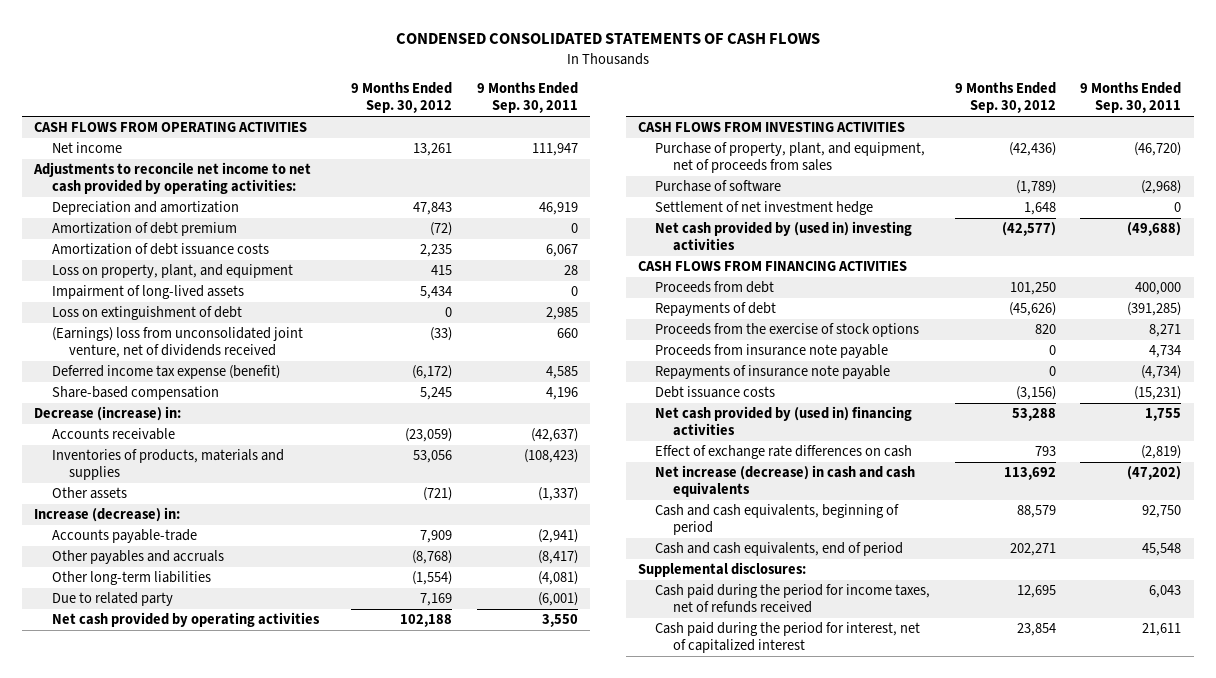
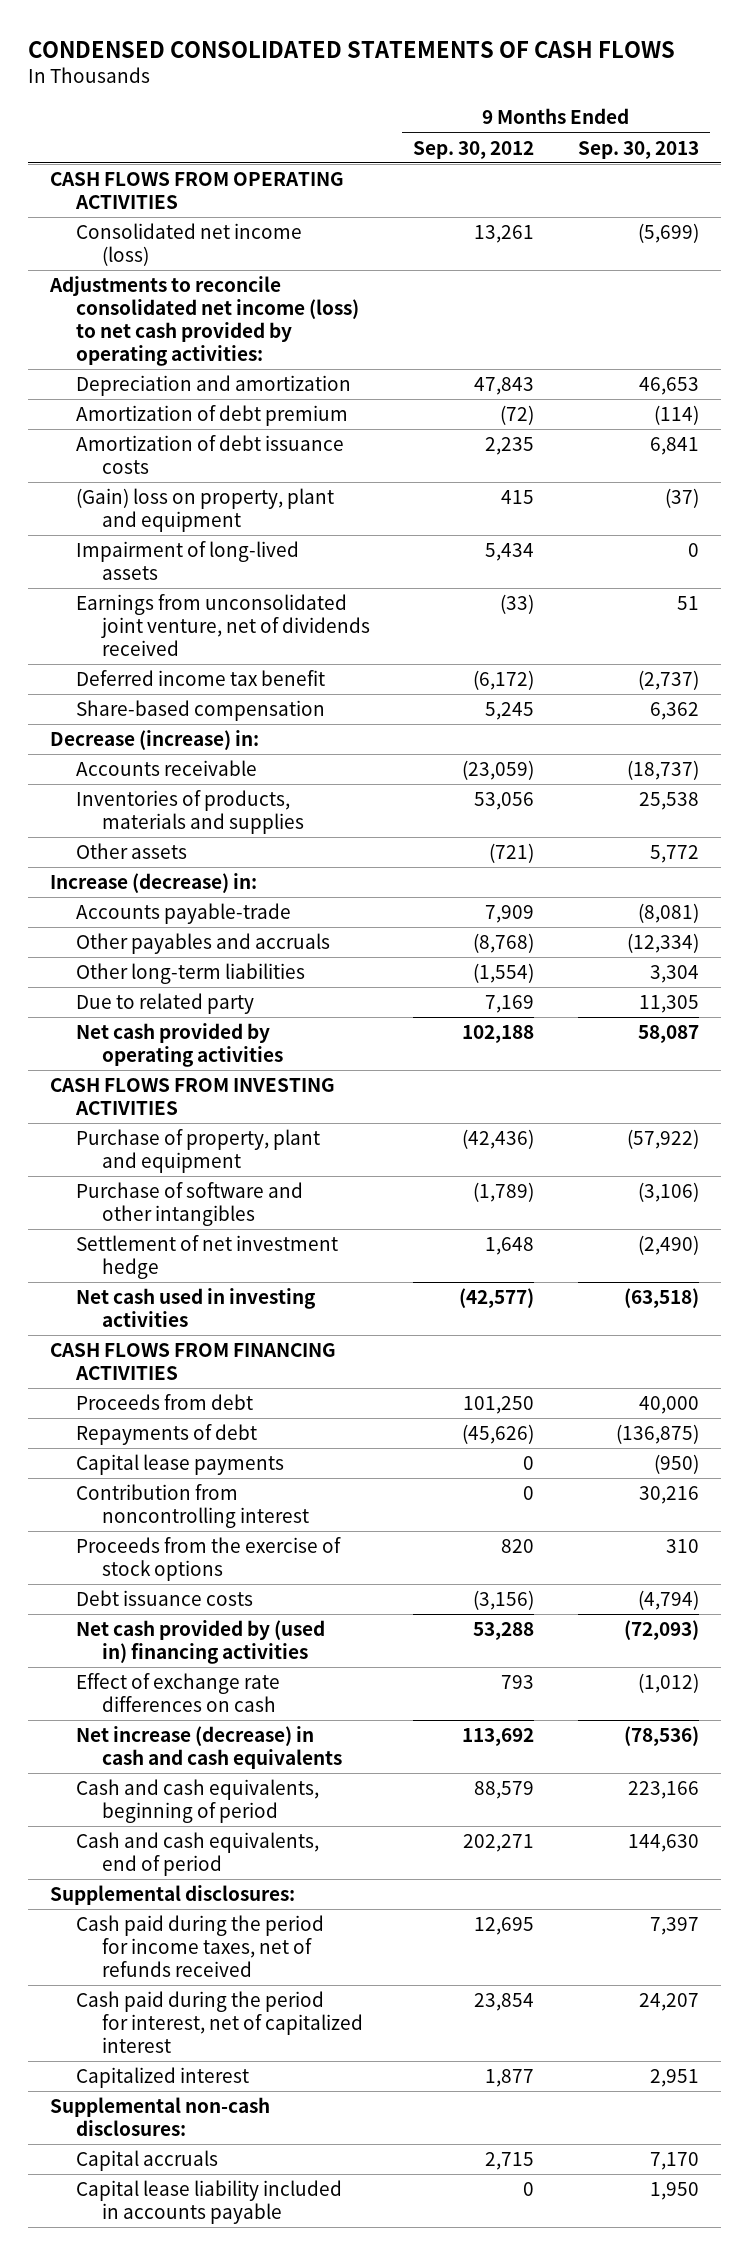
[476,82,578,114] 9 Months Ended Sep. 30, 2011 -> none
none -> [578,140,700,159] Sep. 30, 2013
[51,142,122,154] Net income -> [75,222,302,266] Consolidated net income (loss)
[33,162,312,195] Adjustments to reconcile net income to net cash provided by operating activities: -> [48,275,359,366] Adjustments to reconcile consolidated net income (loss) to net cash provided by operating activities:
[51,264,293,279] Loss on property, plant, and equipment -> [75,487,334,532] (Gain) loss on property, plant and equipment
[51,306,242,321] Loss on extinguishment of debt -> none
[51,327,303,359] (Earnings) loss from unconsolidated joint venture, net of dividends received -> [75,593,370,656] Earnings from unconsolidated joint venture, net of dividends received
[51,365,280,380] Deferred income tax expense (benefit) -> [75,669,325,686] Deferred income tax benefit
[655,142,926,174] Purchase of property, plant, and equipment, net of proceeds from sales -> [75,1128,320,1173] Purchase of property, plant and equipment
[655,180,782,193] Purchase of software -> [75,1181,303,1226] Purchase of software and other intangibles
[655,221,913,252] Net cash provided by (used in) investing activities -> [75,1287,316,1327] Net cash used in investing activities
none -> [75,1453,284,1475] Capital lease payments
none -> [75,1483,309,1528] Contribution from noncontrolling interest
[655,344,889,359] Proceeds from insurance note payable -> none
[655,365,891,380] Repayments of insurance note payable -> none
none -> [75,2066,249,2088] Capitalized interest
none -> [49,2096,270,2136] Supplemental non-cash disclosures:
none -> [75,2149,218,2171] Capital accruals
none -> [75,2179,342,2224] Capital lease liability included in accounts payable

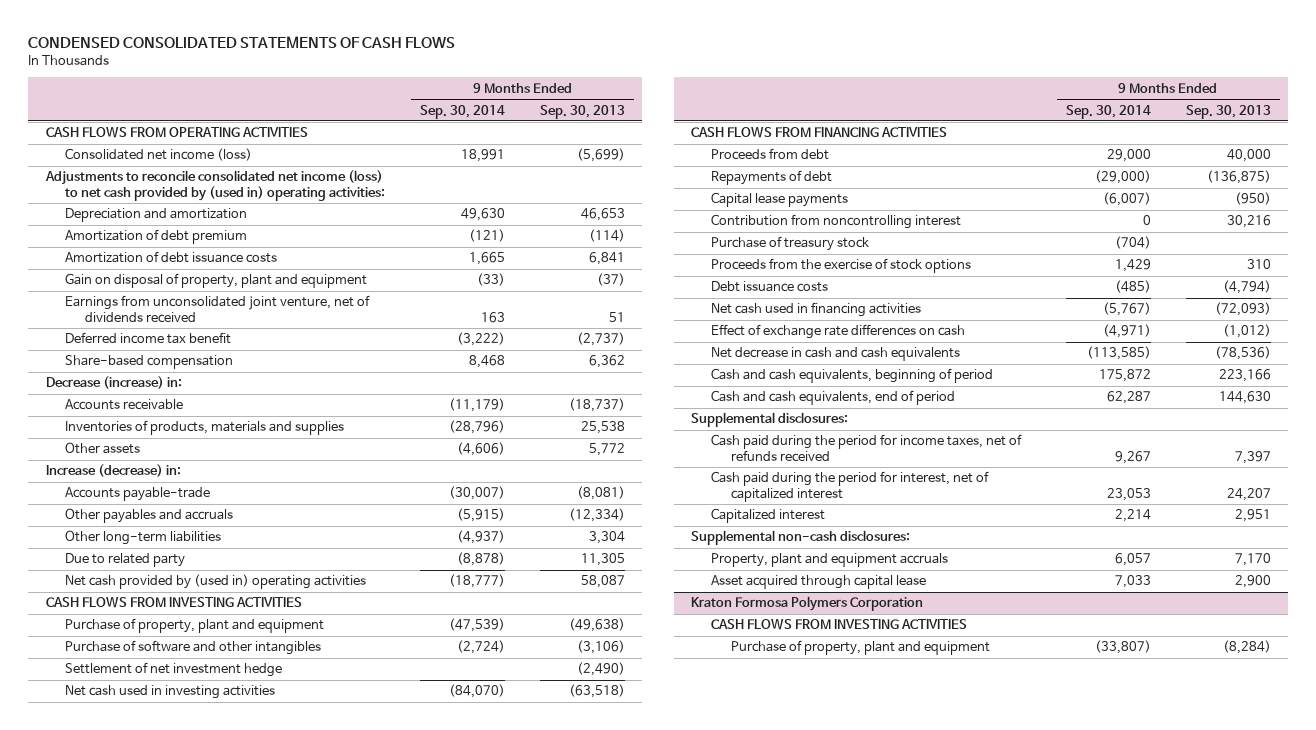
[413,140,535,159] Sep. 30, 2012 -> none
none -> [420,104,506,119] Sep. 30, 2014
[48,275,359,366] Adjustments to reconcile consolidated net income (loss) to net cash provided by operating activities: -> [44,170,386,201] Adjustments to reconcile consolidated net income (loss) to net cash provided by (used in) operating activities:
[75,540,299,580] Impairment of long-lived assets -> none
[75,487,334,532] (Gain) loss on property, plant and equipment -> [65,273,368,289] Gain on disposal of property, plant and equipment
[75,1022,283,1067] Net cash provided by operating activities -> [65,574,367,590] Net cash provided by (used in) operating activities
[627,1128,700,1149] (57,922) -> [569,618,626,633] (49,638)
none -> [711,236,870,252] Purchase of treasury stock
[75,1619,325,1664] Net cash provided by (used in) financing activities -> [711,302,922,318] Net cash used in financing activities
[75,1725,342,1769] Net increase (decrease) in cash and cash equivalents -> [711,347,961,362] Net decrease in cash and cash equivalents
[75,2149,218,2171] Capital accruals -> [711,553,949,568] Property, plant and equipment accruals
[75,2179,342,2224] Capital lease liability included in accounts payable -> [711,575,927,590] Asset acquired through capital lease
[650,2181,700,2200] 1,950 -> [1234,575,1271,589] 2,900
none -> [691,596,924,612] Kraton Formosa Polymers Corporation
none -> [711,619,968,631] CASH FLOWS FROM INVESTING ACTIVITIES
none -> [731,640,991,656] Purchase of property, plant and equipment

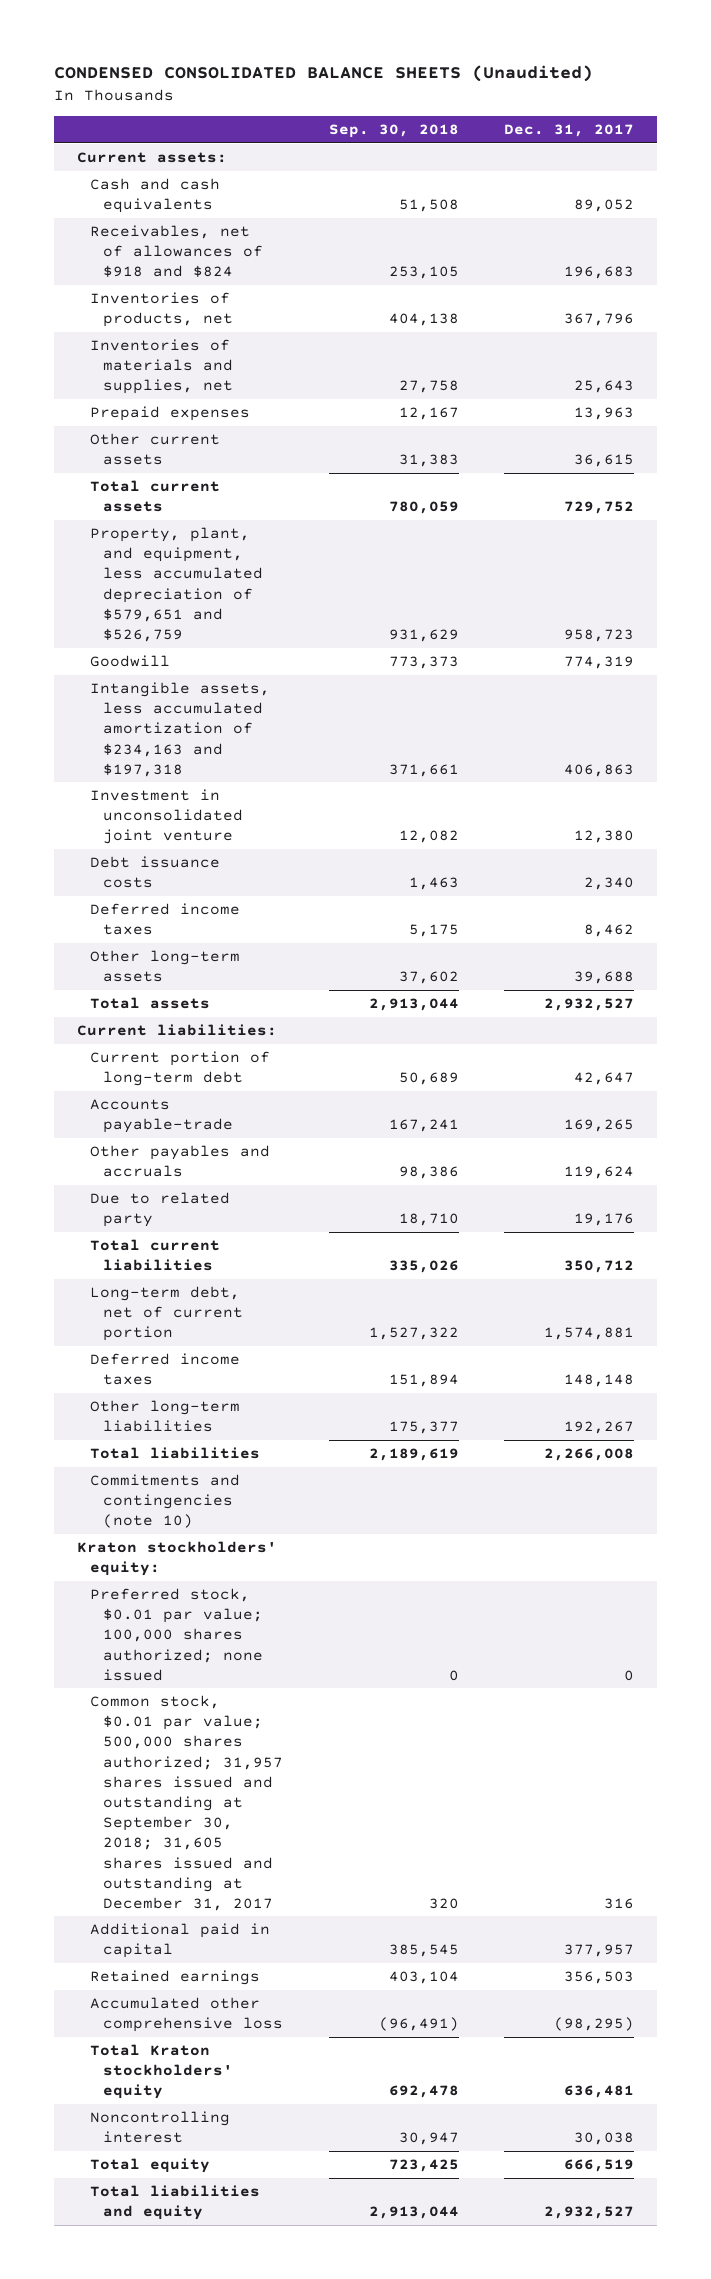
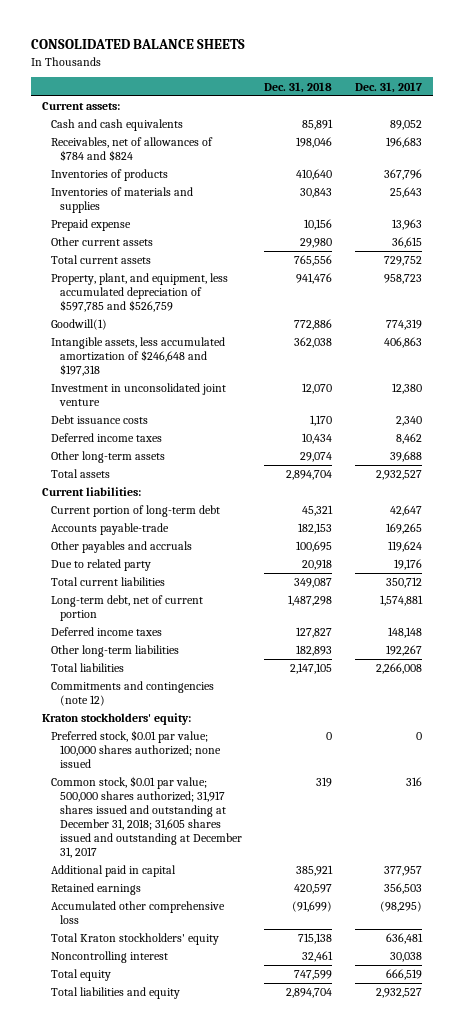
[53,65,593,83] CONDENSED CONSOLIDATED BALANCE SHEETS (Unaudited) -> [31,39,246,50] CONSOLIDATED BALANCE SHEETS
[328,123,459,138] Sep. 30, 2018 -> none
none -> [264,81,333,93] Dec. 31, 2018
[89,224,264,278] Receivables, net of allowances of $918 and $824 -> [51,137,214,162] Receivables, net of allowances of $784 and $824
[89,291,234,328] Inventories of products, net -> [51,169,169,182] Inventories of products
[89,338,234,395] Inventories of materials and supplies, net -> [51,187,194,214] Inventories of materials and supplies
[89,405,250,421] Prepaid expenses -> [51,219,132,232] Prepaid expense
[89,526,264,642] Property, plant, and equipment, less accumulated depreciation of $579,651 and $526,759 -> [51,273,229,313] Property, plant, and equipment, less accumulated depreciation of $597,785 and $526,759
[89,654,170,667] Goodwill -> [51,319,108,331] Goodwill(1)
[89,681,270,777] Intangible assets, less accumulated amortization of $234,163 and $197,318 -> [51,337,226,377] Intangible assets, less accumulated amortization of $246,648 and $197,318
[89,1473,240,1529] Commitments and contingencies (note 10) -> [51,681,215,707] Commitments and contingencies (note 12)
[89,1694,284,1911] Common stock, $0.01 par value; 500,000 shares authorized; 31,957 shares issued and outstanding at September 30, 2018; 31,605 shares issued and outstanding at December 31, 2017 -> [51,776,242,859] Common stock, $0.01 par value; 500,000 shares authorized; 31,917 shares issued and outstanding at December 31, 2018; 31,605 shares issued and outstanding at December 31, 2017

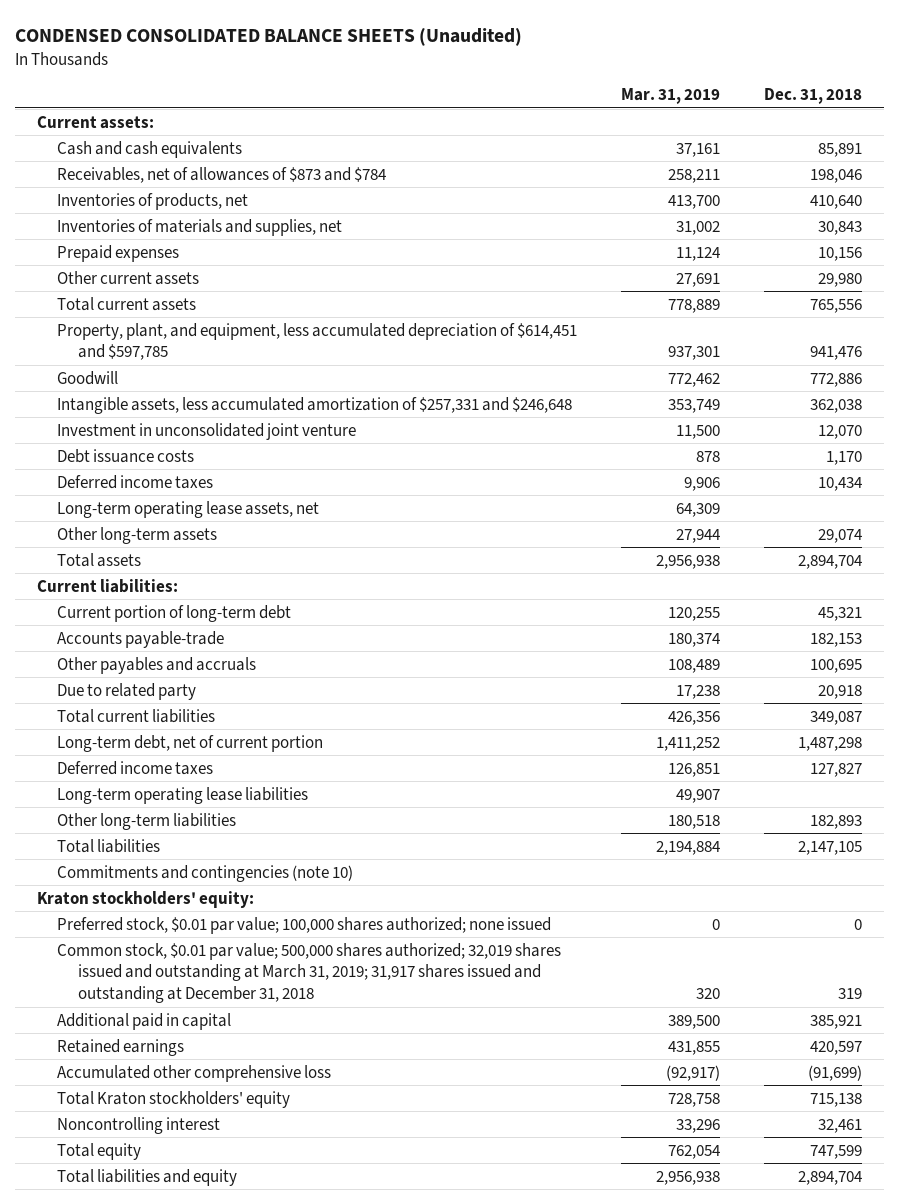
[31,39,246,50] CONSOLIDATED BALANCE SHEETS -> [15,27,523,46] CONDENSED CONSOLIDATED BALANCE SHEETS (Unaudited)
[354,81,422,93] Dec. 31, 2017 -> none
none -> [621,88,721,105] Mar. 31, 2019
[51,137,214,162] Receivables, net of allowances of $784 and $824 -> [57,166,387,183] Receivables, net of allowances of $873 and $784
[51,169,169,182] Inventories of products -> [57,192,249,210] Inventories of products, net
[51,187,194,214] Inventories of materials and supplies -> [57,218,343,236] Inventories of materials and supplies, net
[51,219,132,232] Prepaid expense -> [57,244,180,262] Prepaid expenses
[51,273,229,313] Property, plant, and equipment, less accumulated depreciation of $597,785 and $526,759 -> [57,322,578,361] Property, plant, and equipment, less accumulated depreciation of $614,451 and $597,785
[51,319,108,331] Goodwill(1) -> [57,370,119,385] Goodwill
[51,337,226,377] Intangible assets, less accumulated amortization of $246,648 and $197,318 -> [57,396,573,414] Intangible assets, less accumulated amortization of $257,331 and $246,648
none -> [57,500,320,518] Long-term operating lease assets, net
none -> [57,786,309,804] Long-term operating lease liabilities
[51,681,215,707] Commitments and contingencies (note 12) -> [57,864,354,882] Commitments and contingencies (note 10)
[51,776,242,859] Common stock, $0.01 par value; 500,000 shares authorized; 31,917 shares issued and outstanding at December 31, 2018; 31,605 shares issued and outstanding at December 31, 2017 -> [57,942,562,1004] Common stock, $0.01 par value; 500,000 shares authorized; 32,019 shares issued and outstanding at March 31, 2019; 31,917 shares issued and outstanding at December 31, 2018

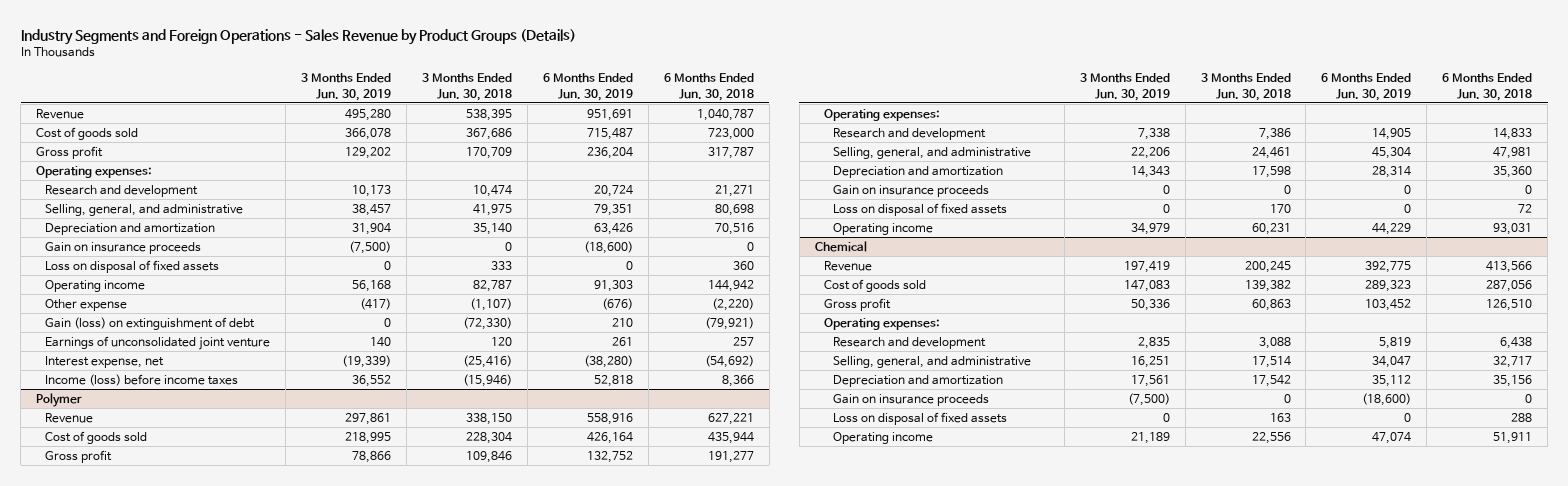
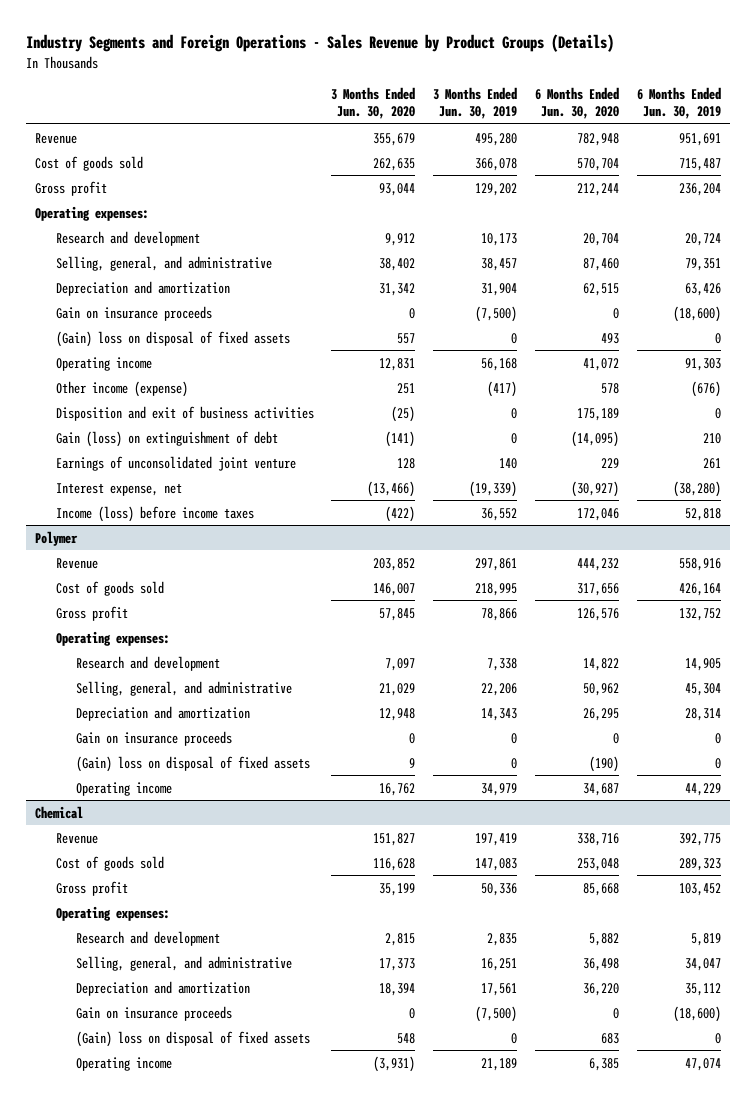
[422,73,513,101] 3 Months Ended Jun. 30, 2018 -> none
[663,73,754,101] 6 Months Ended Jun. 30, 2018 -> none
none -> [331,87,416,120] 3 Months Ended Jun. 30, 2020
none -> [535,87,620,120] 6 Months Ended Jun. 30, 2020
[45,259,220,273] Loss on disposal of fixed assets -> [55,330,290,347] (Gain) loss on disposal of fixed assets
[45,298,128,311] Other expense -> [55,380,188,397] Other income (expense)
none -> [55,405,314,421] Disposition and exit of business activities
[833,202,1008,216] Loss on disposal of fixed assets -> [76,755,311,772] (Gain) loss on disposal of fixed assets
[833,411,1008,425] Loss on disposal of fixed assets -> [76,1030,311,1047] (Gain) loss on disposal of fixed assets

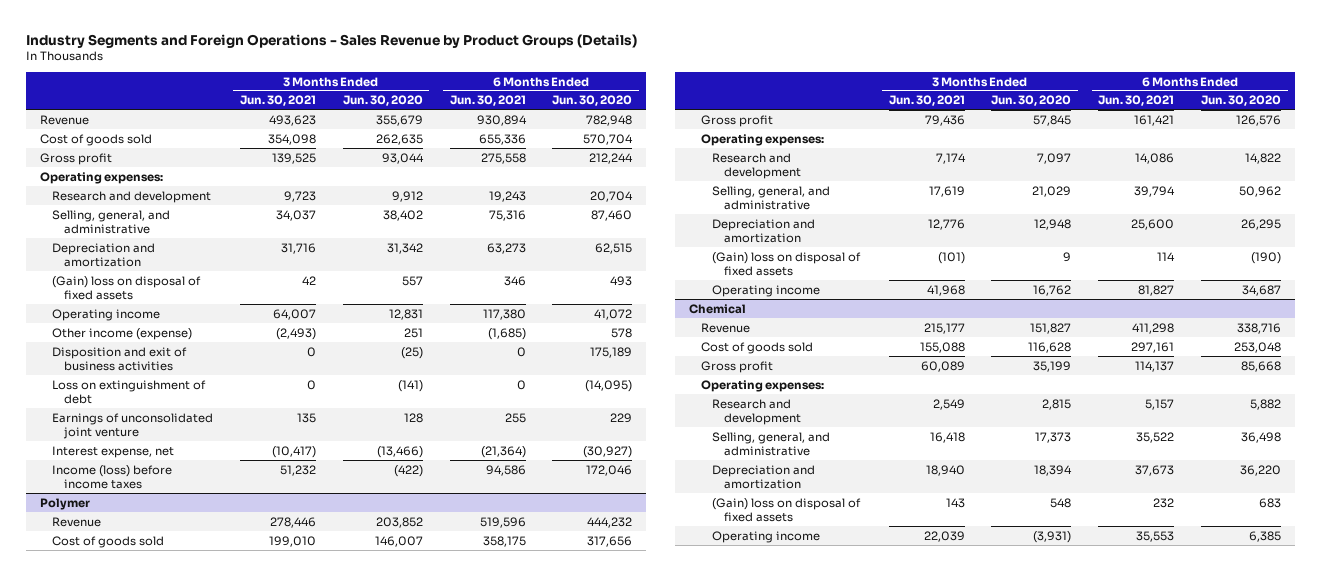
[433,87,518,120] 3 Months Ended Jun. 30, 2019 -> none
[636,87,721,120] 6 Months Ended Jun. 30, 2019 -> none
none -> [239,95,316,107] Jun. 30, 2021
none -> [449,95,526,107] Jun. 30, 2021
[55,305,212,321] Gain on insurance proceeds -> none
[55,430,278,447] Gain (loss) on extinguishment of debt -> [51,379,206,405] Loss on extinguishment of debt
[76,730,233,746] Gain on insurance proceeds -> none
[76,1005,233,1021] Gain on insurance proceeds -> none

